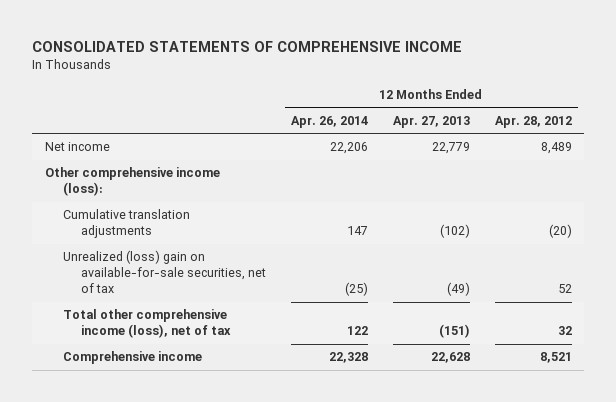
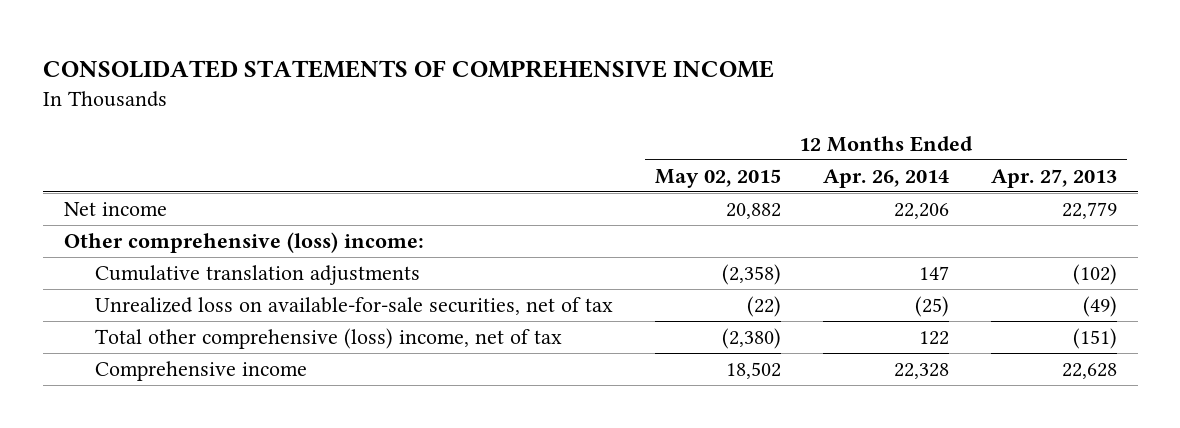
[494,115,572,128] Apr. 28, 2012 -> none
none -> [655,168,782,188] May 02, 2015
[44,167,220,197] Other comprehensive income (loss): -> [63,232,424,254] Other comprehensive (loss) income:
[63,250,267,294] Unrealized (loss) gain on available-for-sale securities, net of tax -> [95,297,614,316] Unrealized loss on available-for-sale securities, net of tax
[63,309,232,339] Total other comprehensive income (loss), net of tax -> [95,328,563,350] Total other comprehensive (loss) income, net of tax

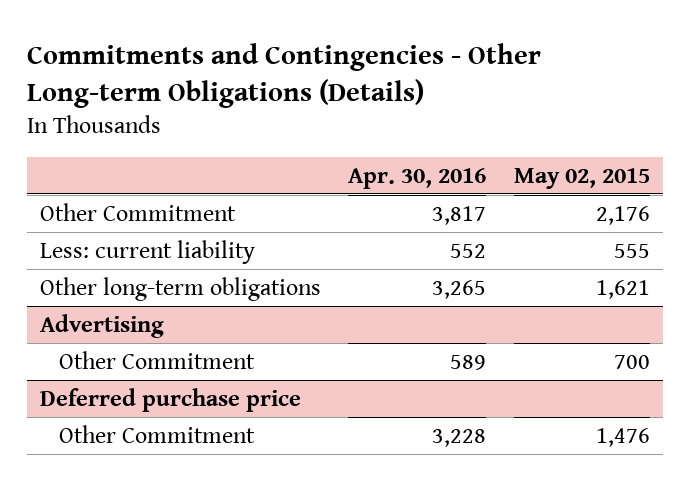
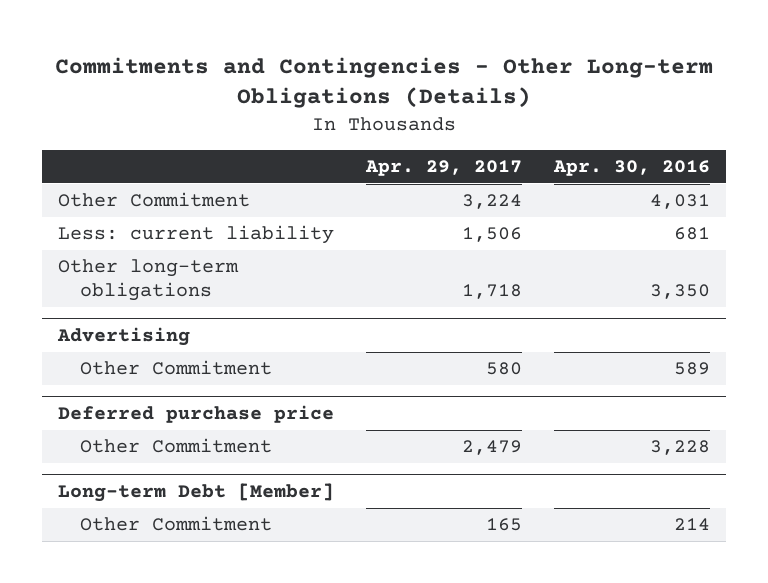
[513,167,650,189] May 02, 2015 -> none
none -> [364,160,522,177] Apr. 29, 2017
[432,205,487,225] 3,817 -> [649,194,710,210] 4,031
[450,243,487,258] 552 -> [673,227,710,241] 681
[432,279,487,299] 3,265 -> [649,283,710,299] 3,350
none -> [57,483,334,503] Long-term Debt [Member]
none -> [79,516,272,532] Other Commitment

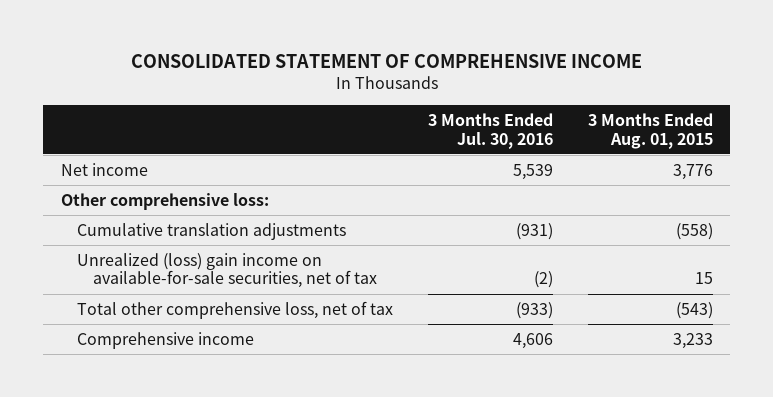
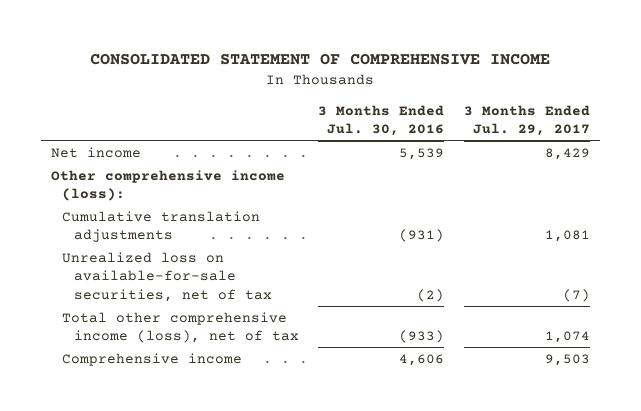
[587,112,713,149] 3 Months Ended Aug. 01, 2015 -> none
none -> [463,104,590,137] 3 Months Ended Jul. 29, 2017
[60,192,269,210] Other comprehensive loss: -> [51,169,286,202] Other comprehensive income (loss):
[77,252,378,289] Unrealized (loss) gain income on available-for-sale securities, net of tax -> [62,251,272,302] Unrealized loss on available-for-sale securities, net of tax
[77,300,394,319] Total other comprehensive loss, net of tax -> [62,311,299,344] Total other comprehensive income (loss), net of tax

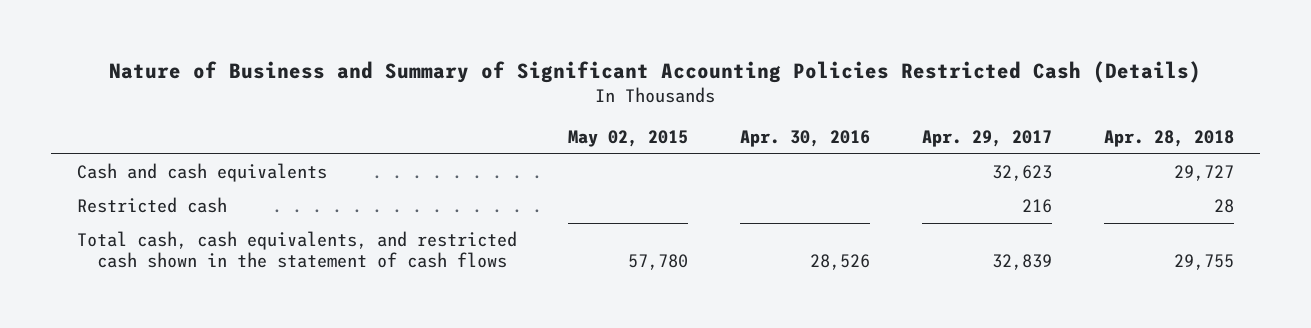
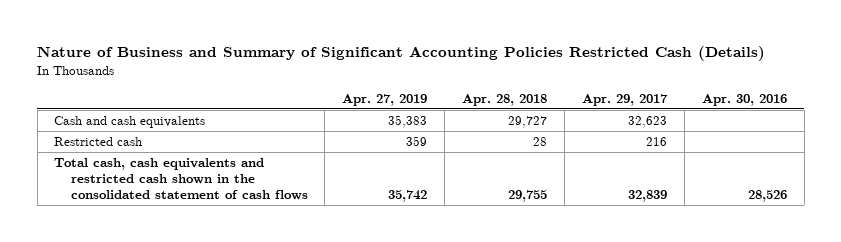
[568,130,689,148] May 02, 2015 -> none
none -> [342,94,428,107] Apr. 27, 2019
[76,231,517,268] Total cash, cash equivalents, and restricted cash shown in the statement of cash flows -> [54,157,308,201] Total cash, cash equivalents and restricted cash shown in the consolidated statement of cash flows

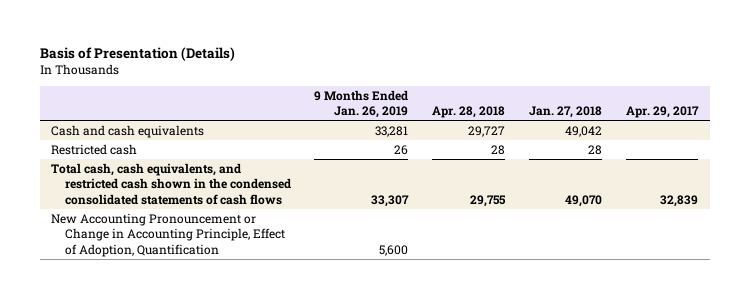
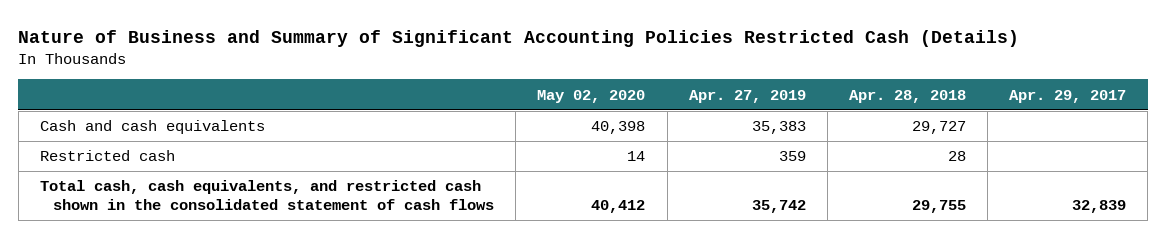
[39,47,235,62] Basis of Presentation (Details) -> [18,29,1020,47] Nature of Business and Summary of Significant Accounting Policies Restricted Cash (Details)
[314,89,409,119] 9 Months Ended Jan. 26, 2019 -> none
[528,106,602,119] Jan. 27, 2018 -> none
none -> [537,89,646,103] May 02, 2020
none -> [688,89,806,103] Apr. 27, 2019
[51,212,285,257] New Accounting Pronouncement or Change in Accounting Principle, Effect of Adoption, Quantification -> none
[51,162,291,205] Total cash, cash equivalents, and restricted cash shown in the condensed consolidated statements of cash flows -> [39,180,495,211] Total cash, cash equivalents, and restricted cash shown in the consolidated statement of cash flows

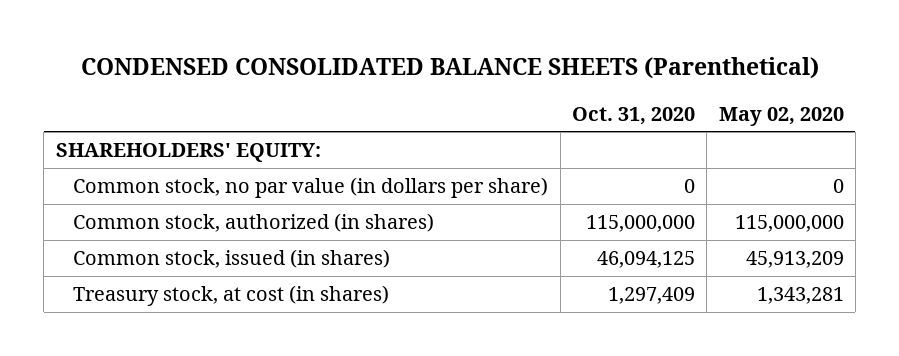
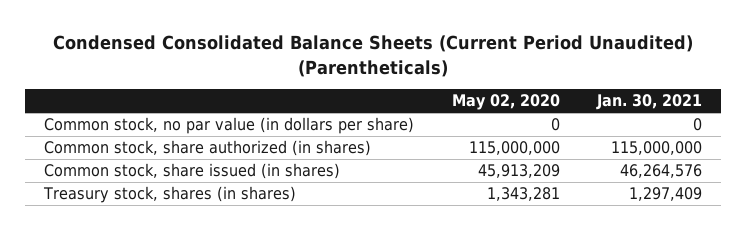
[80,57,819,80] CONDENSED CONSOLIDATED BALANCE SHEETS (Parenthetical) -> [53,35,694,77] Condensed Consolidated Balance Sheets (Current Period Unaudited) (Parentheticals)
[571,106,695,125] Oct. 31, 2020 -> none
none -> [596,94,703,111] Jan. 30, 2021
[55,143,321,163] SHAREHOLDERS' EQUITY: -> none
[73,213,435,233] Common stock, authorized (in shares) -> [43,140,371,157] Common stock, share authorized (in shares)
[73,249,391,269] Common stock, issued (in shares) -> [43,163,340,180] Common stock, share issued (in shares)
[73,285,390,307] Treasury stock, at cost (in shares) -> [42,186,296,204] Treasury stock, shares (in shares)

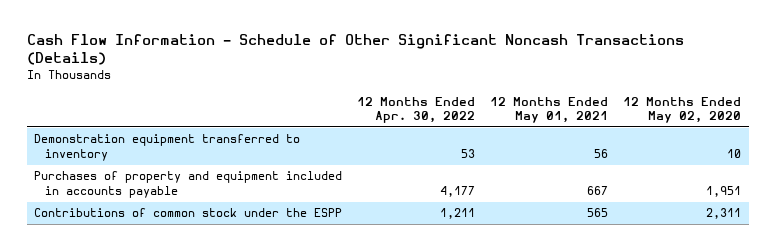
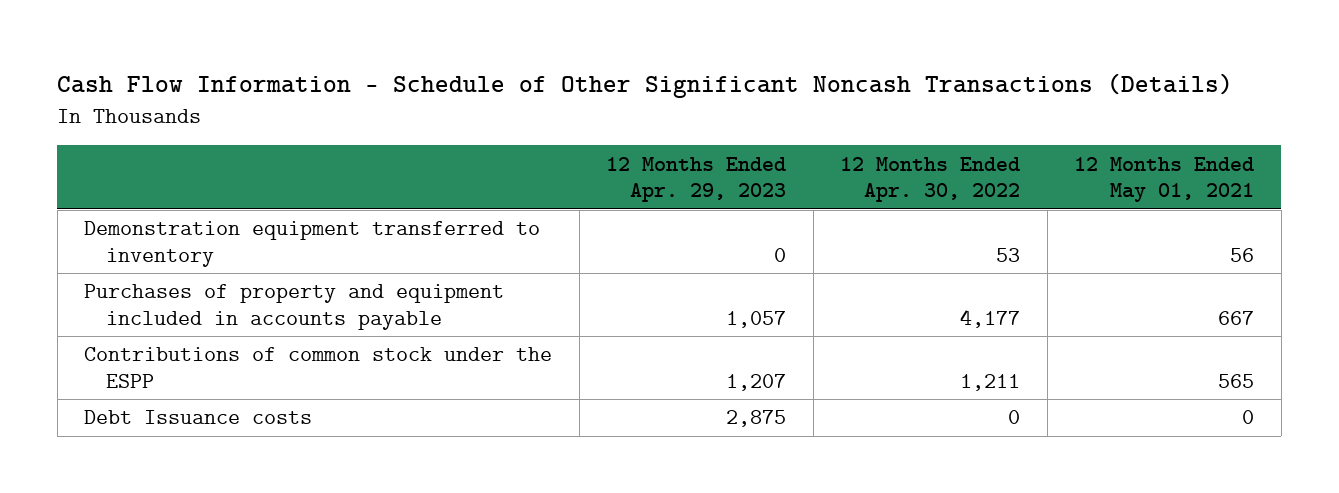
[623,96,742,124] 12 Months Ended May 02, 2020 -> none
none -> [606,156,787,203] 12 Months Ended Apr. 29, 2023
none -> [84,410,313,425] Debt Issuance costs

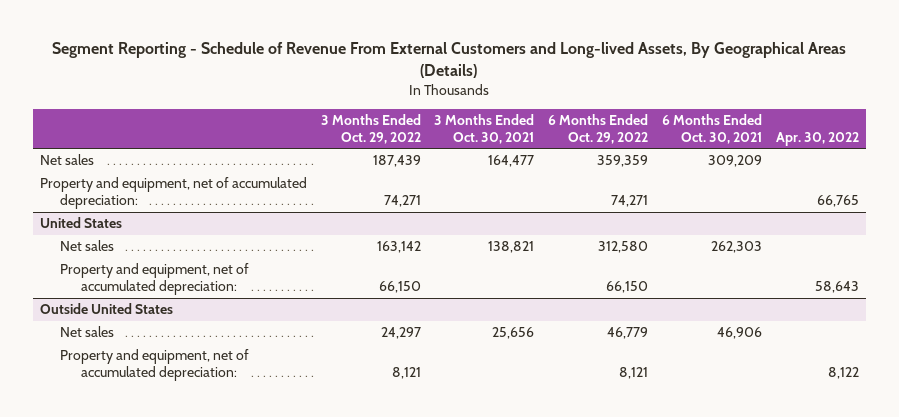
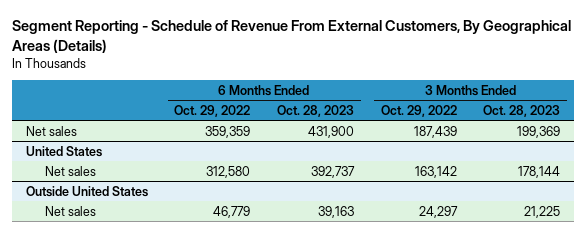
[52,42,847,78] Segment Reporting - Schedule of Revenue From External Customers and Long-lived Assets, By Geographical Areas (Details) -> [12,20,572,53] Segment Reporting - Schedule of Revenue From External Customers, By Geographical Areas (Details)
[434,113,535,145] 3 Months Ended Oct. 30, 2021 -> none
[662,113,763,145] 6 Months Ended Oct. 30, 2021 -> none
[776,132,860,147] Apr. 30, 2022 -> none
none -> [276,104,354,117] Oct. 28, 2023
none -> [483,104,561,117] Oct. 28, 2023
[39,177,307,210] Property and equipment, net of accumulated depreciation: -> none
[60,263,250,296] Property and equipment, net of accumulated depreciation: -> none
[60,349,250,382] Property and equipment, net of accumulated depreciation: -> none

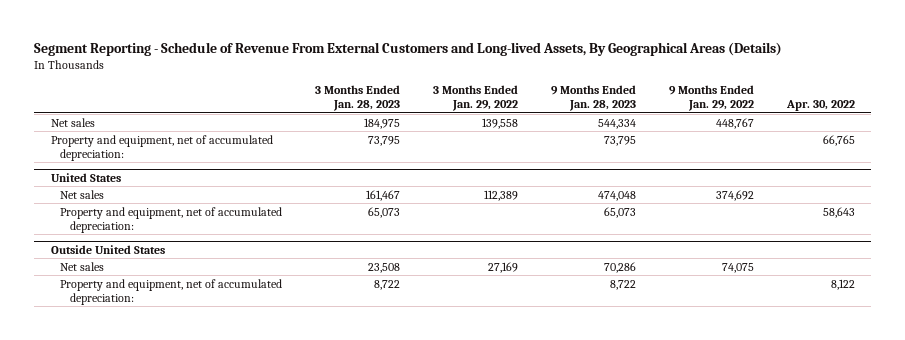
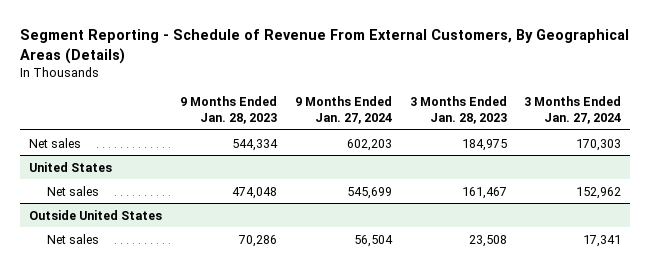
[34,41,783,56] Segment Reporting - Schedule of Revenue From External Customers and Long-lived Assets, By Geographical Areas (Details) -> [20,29,630,64] Segment Reporting - Schedule of Revenue From External Customers, By Geographical Areas (Details)
[433,85,519,112] 3 Months Ended Jan. 29, 2022 -> none
[668,85,754,112] 9 Months Ended Jan. 29, 2022 -> none
[785,100,855,112] Apr. 30, 2022 -> none
none -> [294,96,392,124] 9 Months Ended Jan. 27, 2024
none -> [524,96,622,124] 3 Months Ended Jan. 27, 2024
[50,134,273,161] Property and equipment, net of accumulated depreciation: -> none
[60,206,283,233] Property and equipment, net of accumulated depreciation: -> none
[60,278,283,305] Property and equipment, net of accumulated depreciation: -> none

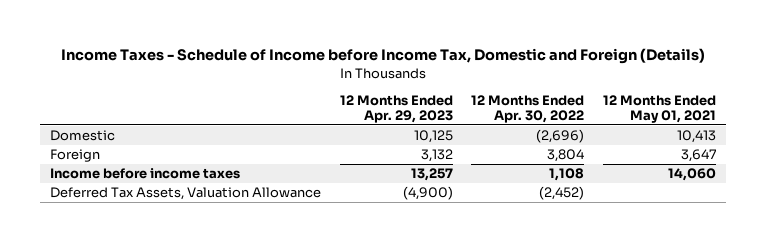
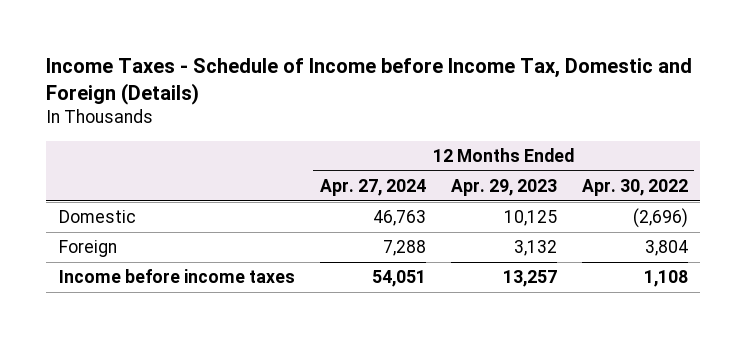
[603,94,717,124] 12 Months Ended May 01, 2021 -> none
none -> [319,178,426,196] Apr. 27, 2024
[49,187,321,201] Deferred Tax Assets, Valuation Allowance -> none

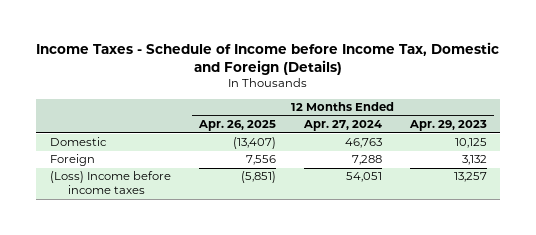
[581,178,688,196] Apr. 30, 2022 -> none
none -> [197,120,276,132] Apr. 26, 2025
[58,269,295,284] Income before income taxes -> [49,171,171,195] (Loss) Income before income taxes

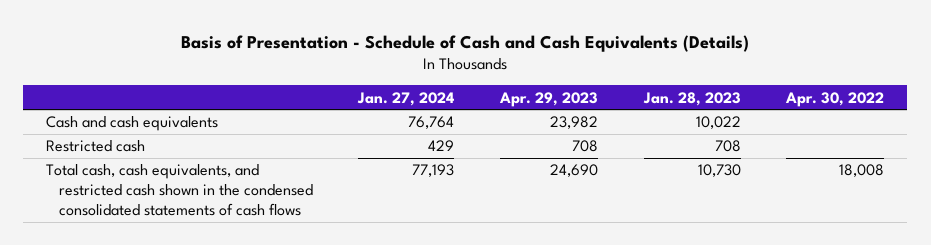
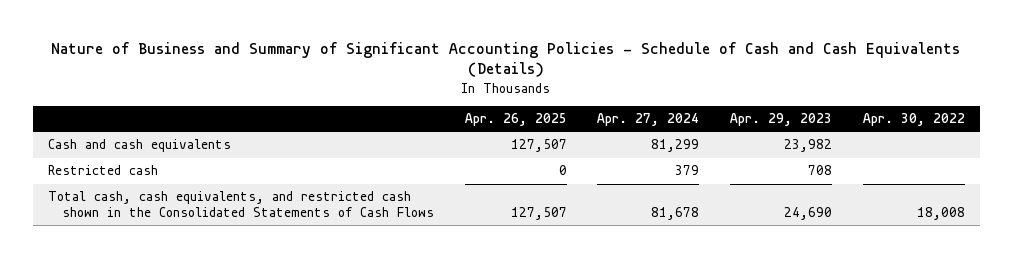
[181,35,750,53] Basis of Presentation - Schedule of Cash and Cash Equivalents (Details) -> [51,41,961,78] Nature of Business and Summary of Significant Accounting Policies - Schedule of Cash and Cash Equivalents (Details)
[357,91,455,106] Jan. 27, 2024 -> none
[642,91,741,106] Jan. 28, 2023 -> none
none -> [464,113,567,127] Apr. 26, 2025
none -> [597,113,700,127] Apr. 27, 2024
[46,164,313,216] Total cash, cash equivalents, and restricted cash shown in the condensed consolidated statements of cash flows -> [48,191,435,217] Total cash, cash equivalents, and restricted cash shown in the Consolidated Statements of Cash Flows

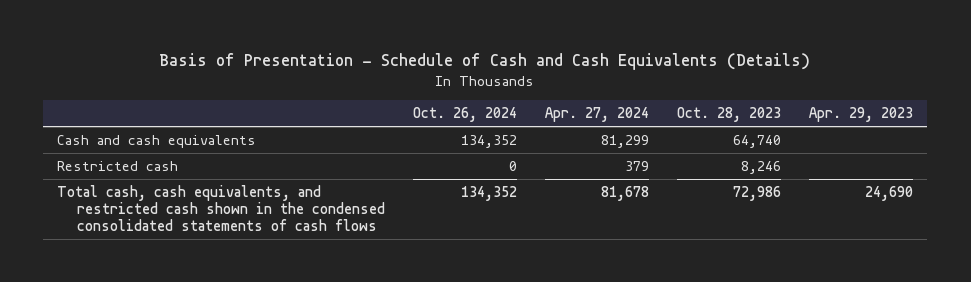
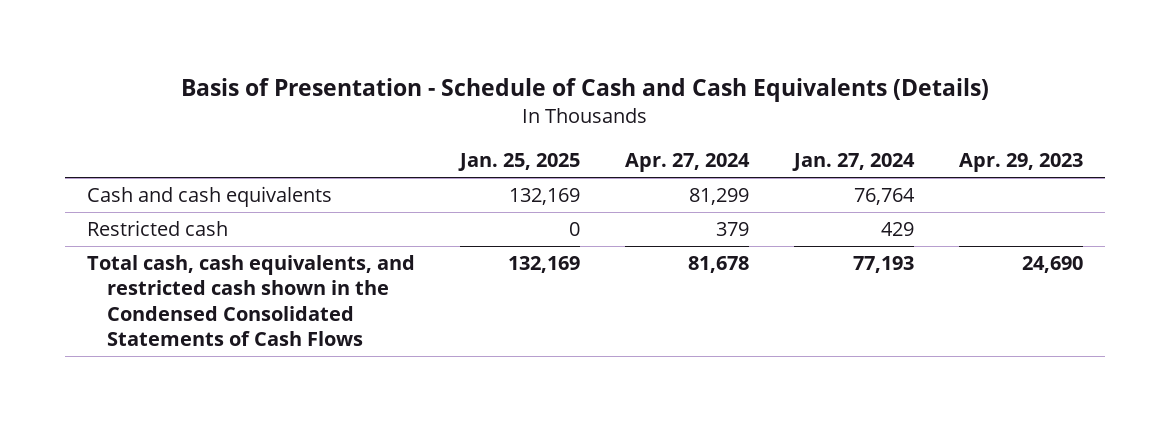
[413,107,518,123] Oct. 26, 2024 -> none
[677,107,782,123] Oct. 28, 2023 -> none
none -> [457,153,580,172] Jan. 25, 2025
none -> [791,153,915,172] Jan. 27, 2024
[57,185,386,232] Total cash, cash equivalents, and restricted cash shown in the condensed consolidated statements of cash flows -> [87,255,416,346] Total cash, cash equivalents, and restricted cash shown in the Condensed Consolidated Statements of Cash Flows

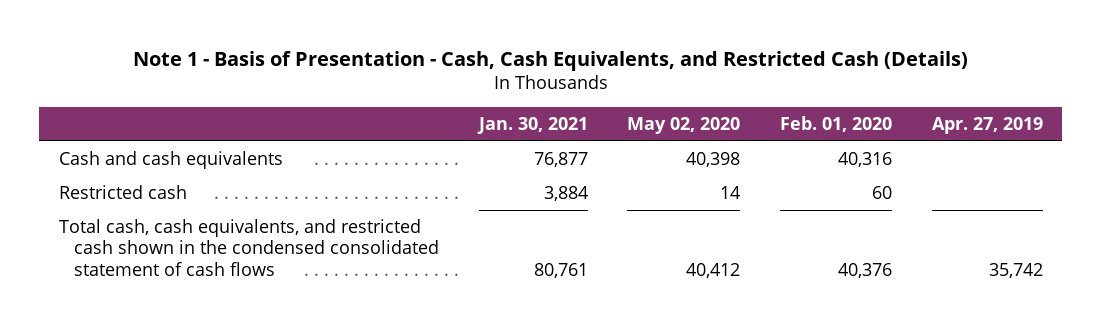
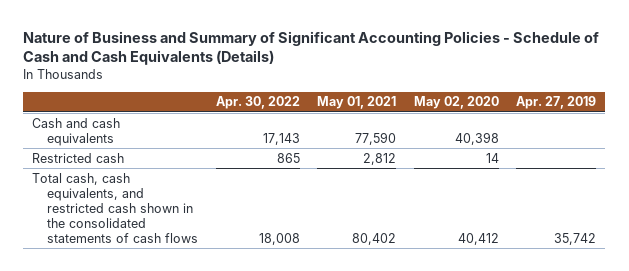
[132,50,968,71] Note 1 - Basis of Presentation - Cash, Cash Equivalents, and Restricted Cash (Details) -> [23,30,600,66] Nature of Business and Summary of Significant Accounting Policies - Schedule of Cash and Cash Equivalents (Details)
[476,116,588,134] Jan. 30, 2021 -> none
[779,115,892,132] Feb. 01, 2020 -> none
none -> [215,96,300,110] Apr. 30, 2022
none -> [317,96,397,110] May 01, 2021
[58,219,440,276] Total cash, cash equivalents, and restricted cash shown in the condensed consolidated statement of cash flows -> [32,172,199,243] Total cash, cash equivalents, and restricted cash shown in the consolidated statements of cash flows

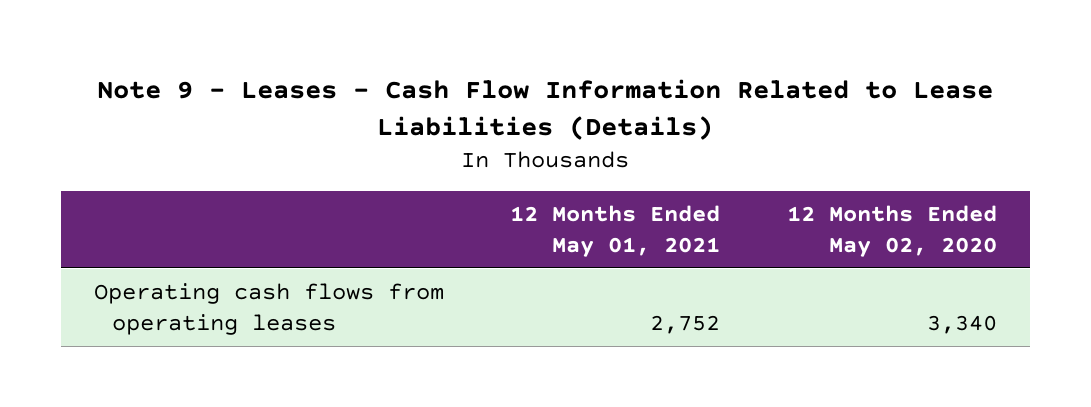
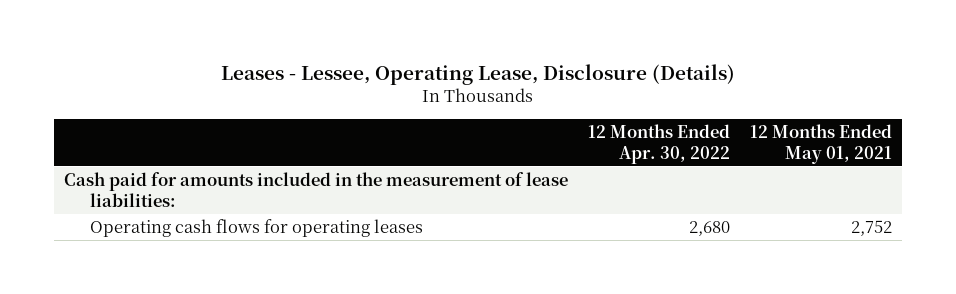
[97,78,994,140] Note 9 - Leases - Cash Flow Information Related to Lease Liabilities (Details) -> [221,63,736,85] Leases - Lessee, Operating Lease, Disclosure (Details)
[787,204,998,257] 12 Months Ended May 02, 2020 -> none
none -> [588,124,731,164] 12 Months Ended Apr. 30, 2022
none -> [64,172,569,207] Cash paid for amounts included in the measurement of lease liabilities:
[93,283,444,336] Operating cash flows from operating leases -> [90,219,424,238] Operating cash flows for operating leases

